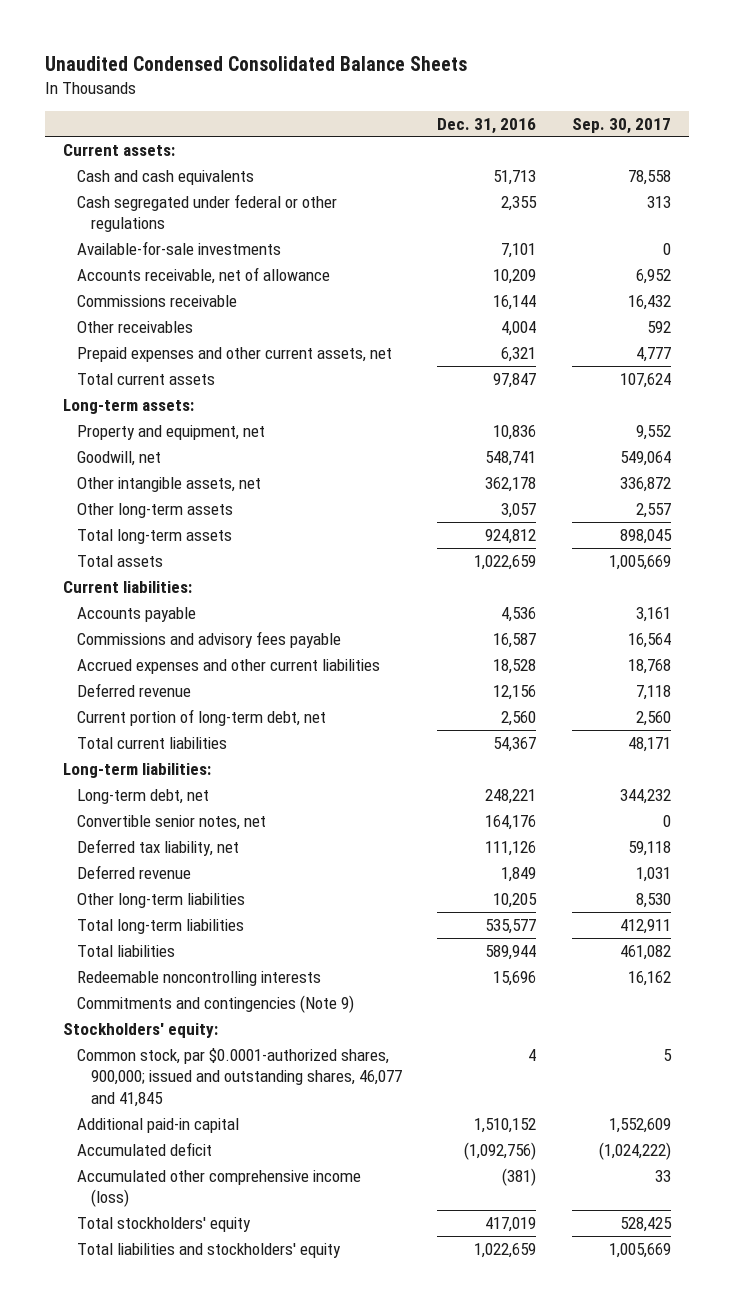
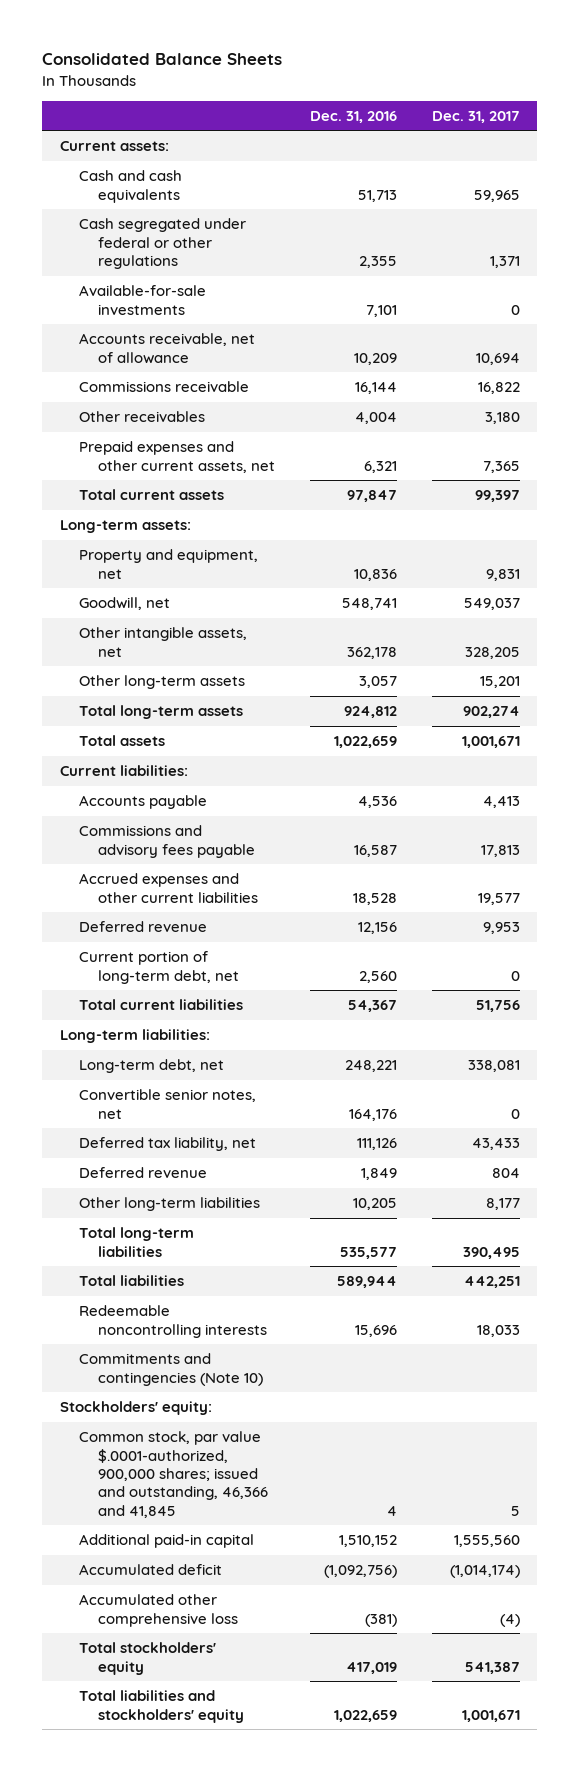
[44,56,467,72] Unaudited Condensed Consolidated Balance Sheets -> [42,53,283,66] Consolidated Balance Sheets
[571,117,671,134] Sep. 30, 2017 -> none
none -> [431,110,520,123] Dec. 31, 2017
[76,994,354,1013] Commitments and contingencies (Note 9) -> [78,1353,263,1386] Commitments and contingencies (Note 10)
[76,1047,402,1108] Common stock, par $0.0001-authorized shares, 900,000; issued and outstanding shares, 46,077 and 41,845 -> [78,1431,268,1518] Common stock, par value $.0001-authorized, 900,000 shares; issued and outstanding, 46,366 and 41,845
[76,1169,361,1208] Accumulated other comprehensive income (loss) -> [78,1594,238,1627] Accumulated other comprehensive loss

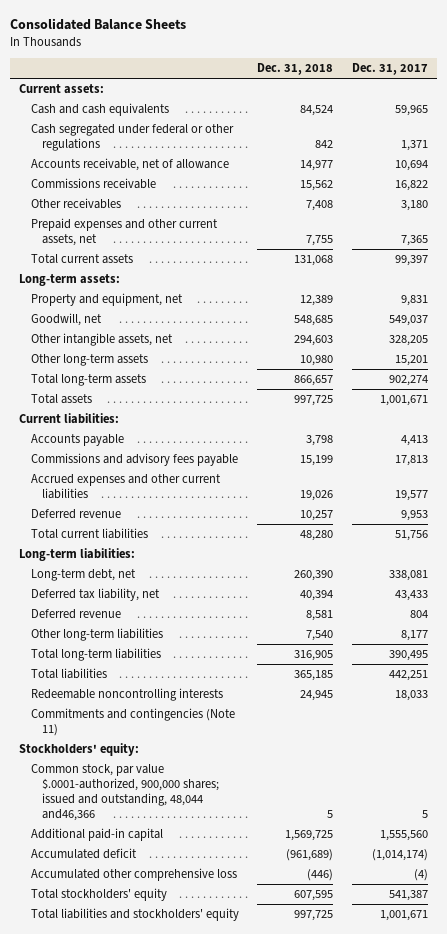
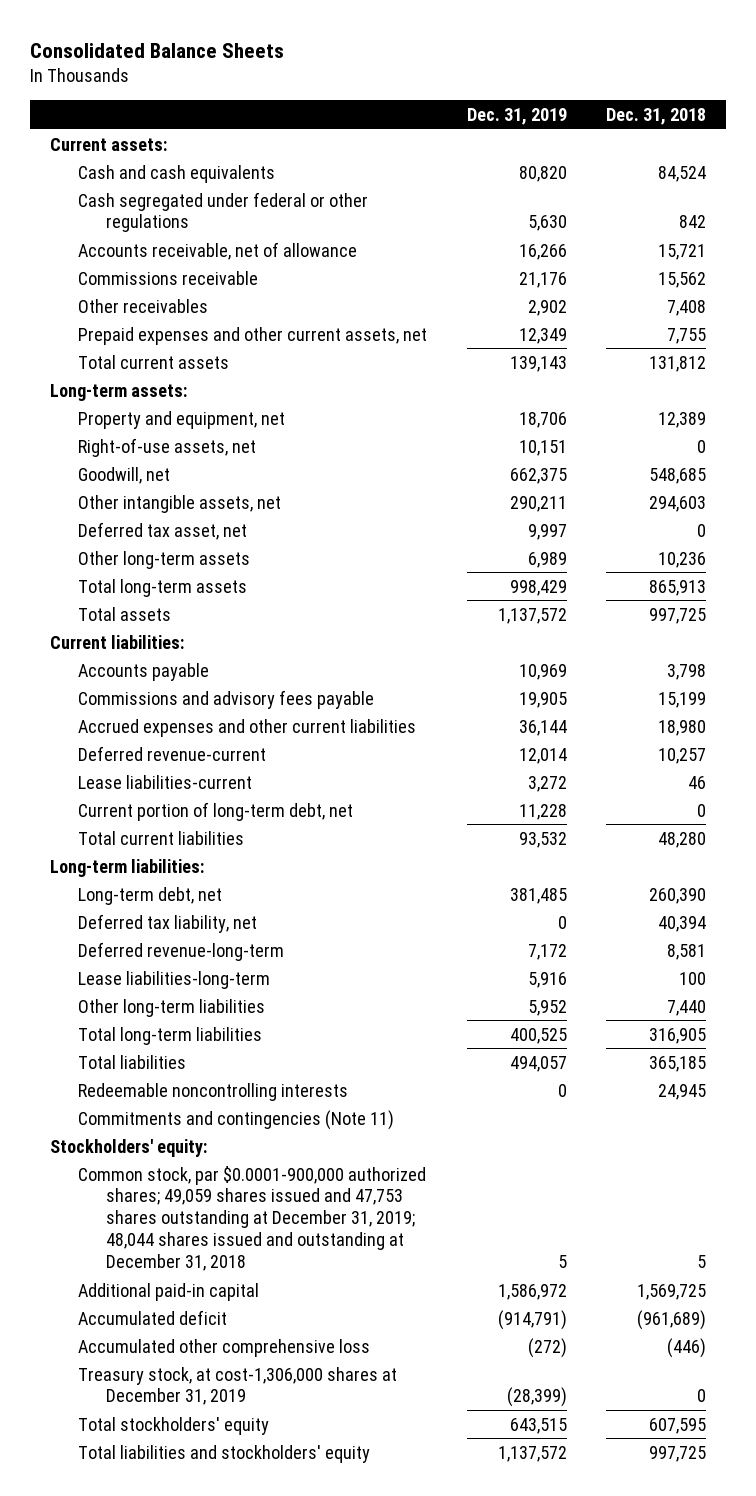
[351,63,428,76] Dec. 31, 2017 -> none
none -> [466,107,567,125] Dec. 31, 2019
[300,160,334,172] 14,977 -> [658,243,707,260] 15,721
[294,255,334,267] 131,068 -> [649,355,707,372] 131,812
none -> [77,437,256,457] Right-of-use assets, net
none -> [77,521,247,540] Deferred tax asset, net
[300,355,334,367] 10,980 -> [658,551,707,568] 10,236
[294,375,334,387] 866,657 -> [649,579,707,596] 865,913
[300,489,334,501] 19,026 -> [658,719,707,736] 18,980
[30,509,121,520] Deferred revenue -> [77,745,266,761] Deferred revenue-current
none -> [77,774,252,789] Lease liabilities-current
none -> [77,801,353,821] Current portion of long-term debt, net
[30,609,121,620] Deferred revenue -> [77,941,284,961] Deferred revenue-long-term
none -> [77,970,270,989] Lease liabilities-long-term
[306,630,334,642] 7,540 -> [667,999,707,1016] 7,440
[30,764,219,821] Common stock, par value $.0001-authorized, 900,000 shares; issued and outstanding, 48,044 and46,366 -> [77,1165,426,1272] Common stock, par $0.0001-900,000 authorized shares; 49,059 shares issued and 47,753 shares outstanding at December 31, 2019; 48,044 shares issued and outstanding at December 31, 2018
none -> [77,1366,397,1406] Treasury stock, at cost-1,306,000 shares at December 31, 2019

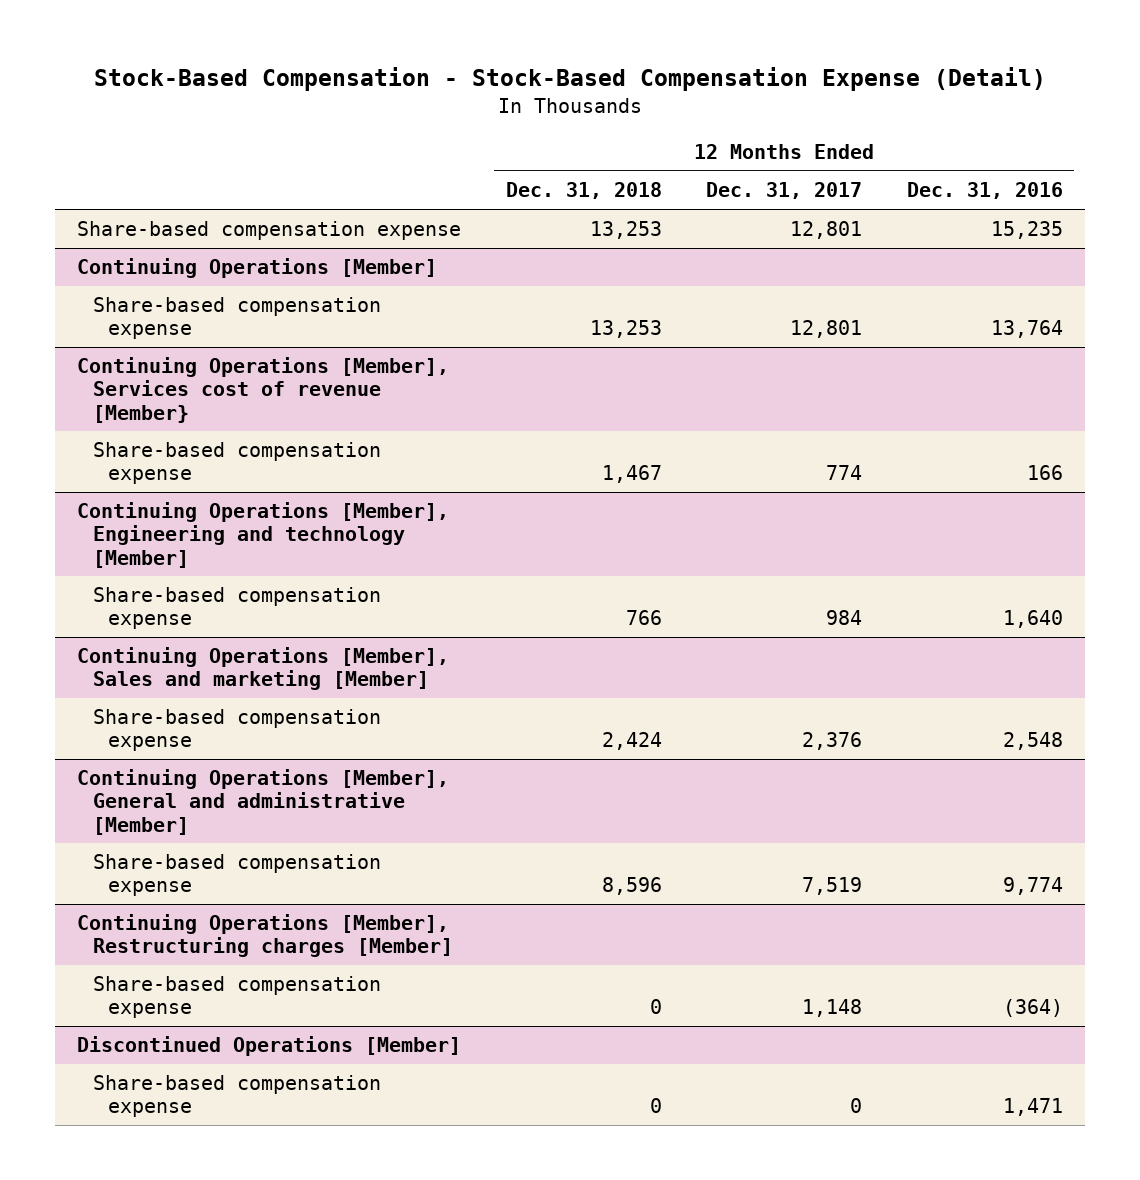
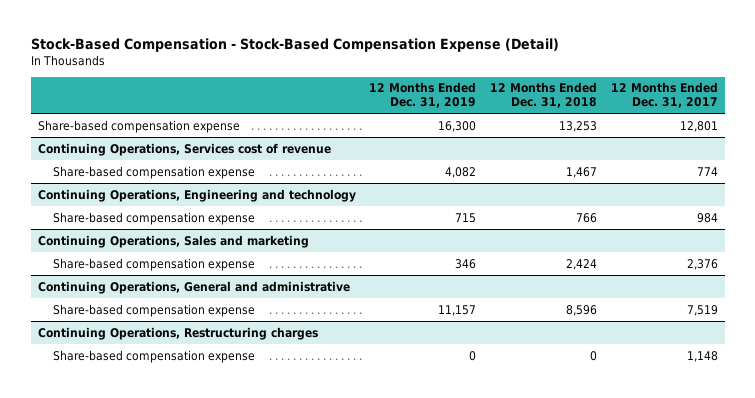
[906,182,1063,200] Dec. 31, 2016 -> none
none -> [369,82,477,108] 12 Months Ended Dec. 31, 2019
[77,258,438,279] Continuing Operations [Member] -> none
[92,297,381,340] Share-based compensation expense -> none
[77,357,450,423] Continuing Operations [Member], Services cost of revenue [Member} -> [37,142,331,156] Continuing Operations, Services cost of revenue
[77,502,450,568] Continuing Operations [Member], Engineering and technology [Member] -> [37,188,356,202] Continuing Operations, Engineering and technology
[77,647,450,691] Continuing Operations [Member], Sales and marketing [Member] -> [37,234,309,248] Continuing Operations, Sales and marketing
[77,769,450,835] Continuing Operations [Member], General and administrative [Member] -> [37,280,350,294] Continuing Operations, General and administrative
[77,914,453,958] Continuing Operations [Member], Restructuring charges [Member] -> [37,326,318,340] Continuing Operations, Restructuring charges
[77,1036,462,1057] Discontinued Operations [Member] -> none
[92,1075,381,1118] Share-based compensation expense -> none

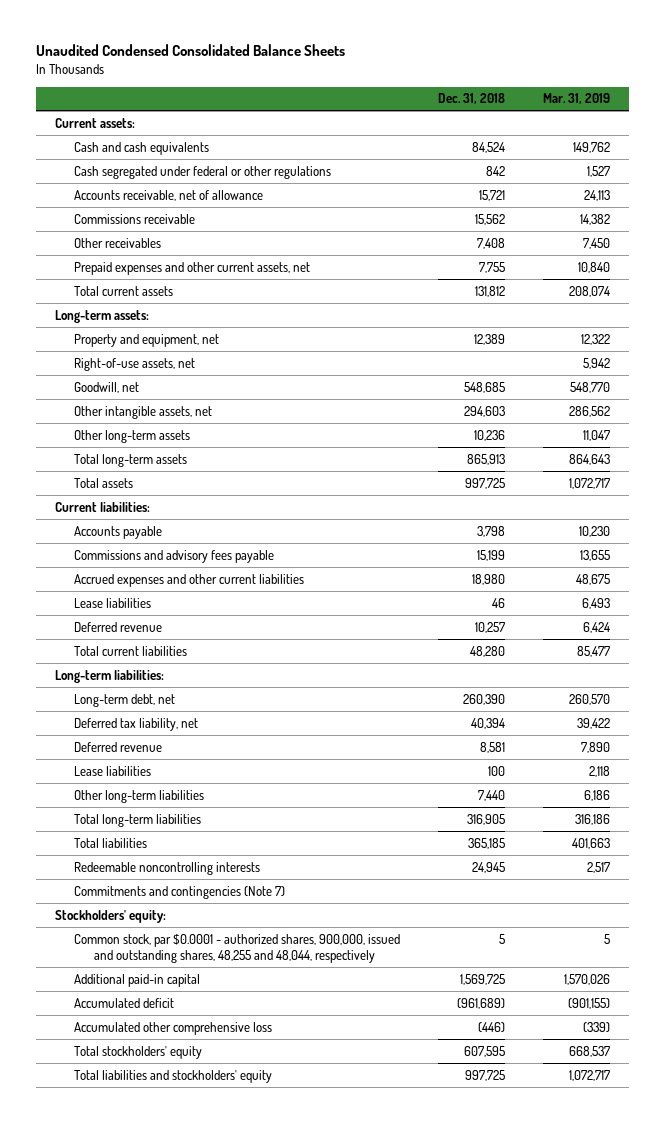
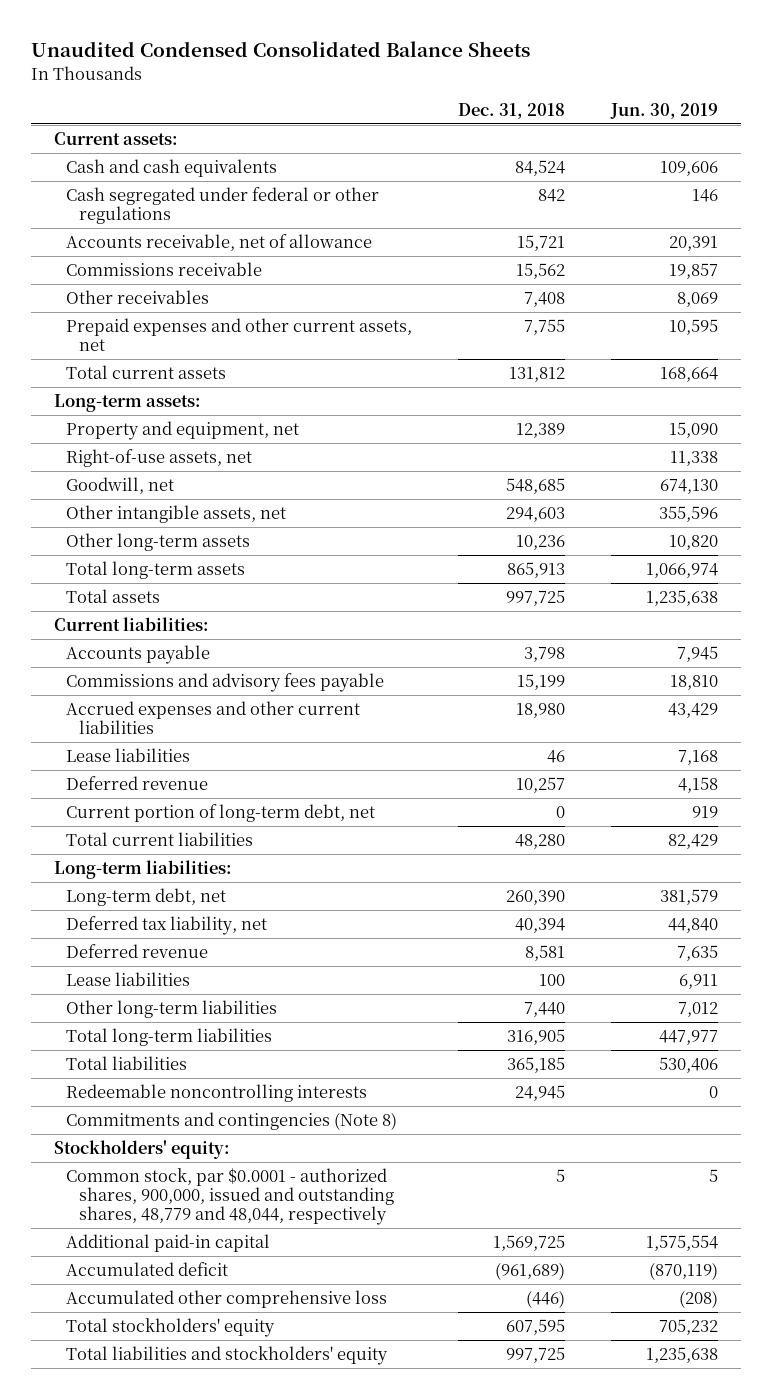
[543,93,611,105] Mar. 31, 2019 -> none
none -> [610,103,719,120] Jun. 30, 2019
none -> [66,803,376,822] Current portion of long-term debt, net
[74,885,286,899] Commitments and contingencies (Note 7) -> [66,1111,398,1130] Commitments and contingencies (Note 8)
[74,933,401,964] Common stock, par $0.0001 - authorized shares, 900,000, issued and outstanding shares, 48,255 and 48,044, respectively -> [66,1167,394,1226] Common stock, par $0.0001 - authorized shares, 900,000, issued and outstanding shares, 48,779 and 48,044, respectively

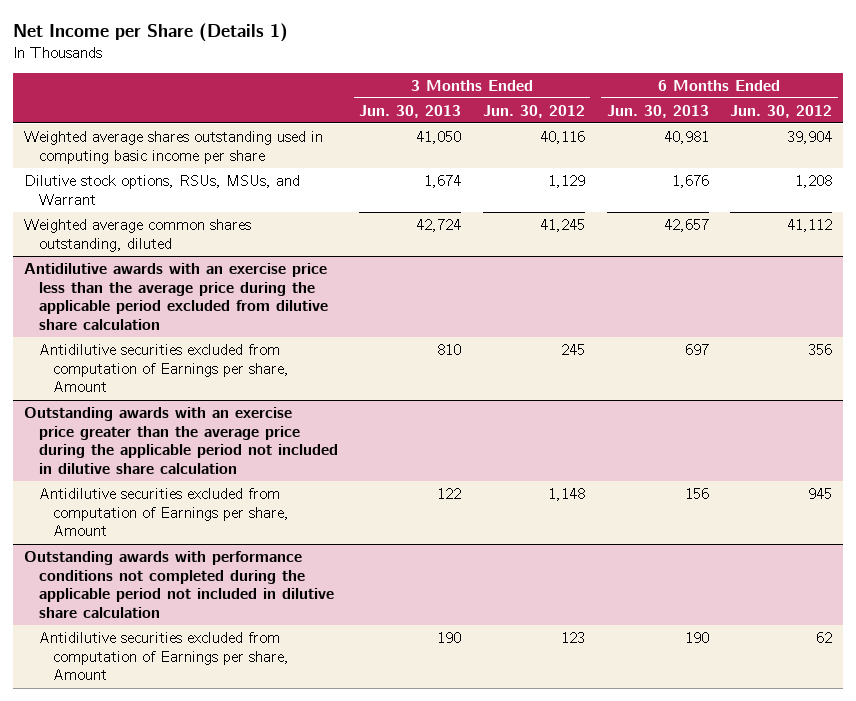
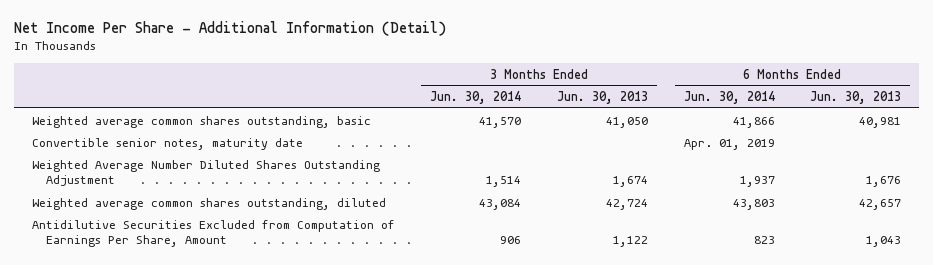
[13,23,289,43] Net Income per Share (Details 1) -> [13,21,446,37] Net Income Per Share - Additional Information (Detail)
[483,104,586,118] Jun. 30, 2012 -> none
[730,104,833,118] Jun. 30, 2012 -> none
none -> [430,91,522,105] Jun. 30, 2014
none -> [683,91,775,105] Jun. 30, 2014
[24,130,324,164] Weighted average shares outstanding used in computing basic income per share -> [31,115,371,128] Weighted average common shares outstanding, basic
none -> [31,137,303,150] Convertible senior notes, maturity date
[24,174,301,205] Dilutive stock options, RSUs, MSUs, and Warrant -> [31,159,380,186] Weighted Average Number Diluted Shares Outstanding Adjustment
[24,262,328,331] Antidilutive awards with an exercise price less than the average price during the applicable period excluded from dilutive share calculation -> none
[24,406,338,475] Outstanding awards with an exercise price greater than the average price during the applicable period not included in dilutive share calculation -> none
[38,487,290,537] Antidilutive securities excluded from computation of Earnings per share, Amount -> none
[24,550,334,619] Outstanding awards with performance conditions not completed during the applicable period not included in dilutive share calculation -> none
[38,631,290,681] Antidilutive securities excluded from computation of Earnings per share, Amount -> none
[38,343,290,393] Antidilutive securities excluded from computation of Earnings per share, Amount -> [31,219,395,247] Antidilutive Securities Excluded from Computation of Earnings Per Share, Amount
[437,343,462,355] 810 -> [612,235,648,247] 1,122
[684,343,709,355] 697 -> [866,235,902,247] 1,043

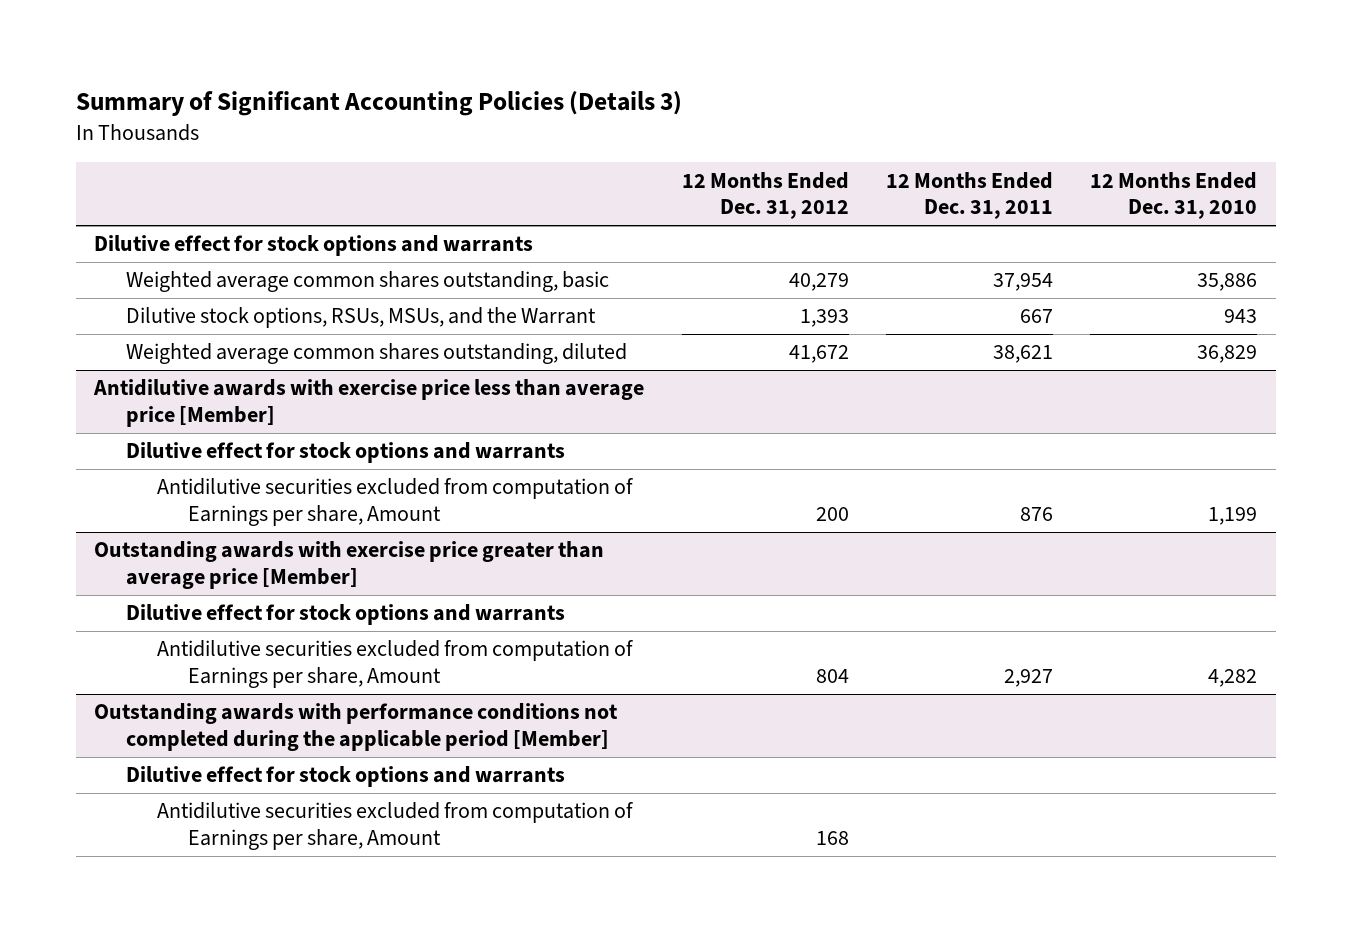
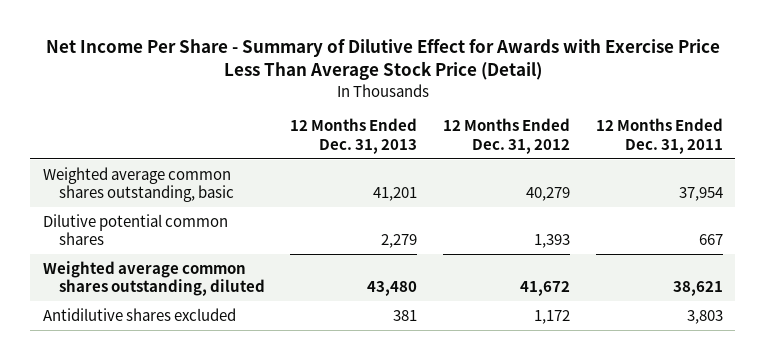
[75,91,682,117] Summary of Significant Accounting Policies (Details 3) -> [45,39,720,81] Net Income Per Share - Summary of Dilutive Effect for Awards with Exercise Price Less Than Average Stock Price (Detail)
[1090,171,1258,220] 12 Months Ended Dec. 31, 2010 -> none
none -> [290,118,418,154] 12 Months Ended Dec. 31, 2013
[94,235,534,257] Dilutive effect for stock options and warrants -> none
[125,307,596,329] Dilutive stock options, RSUs, MSUs, and the Warrant -> [42,213,228,246] Dilutive potential common shares
[93,379,645,428] Antidilutive awards with exercise price less than average price [Member] -> none
[125,442,565,464] Dilutive effect for stock options and warrants -> none
[156,478,634,527] Antidilutive securities excluded from computation of Earnings per share, Amount -> none
[94,541,605,590] Outstanding awards with exercise price greater than average price [Member] -> none
[125,604,565,626] Dilutive effect for stock options and warrants -> none
[156,640,634,689] Antidilutive securities excluded from computation of Earnings per share, Amount -> none
[94,703,619,752] Outstanding awards with performance conditions not completed during the applicable period [Member] -> none
[125,766,565,788] Dilutive effect for stock options and warrants -> none
[156,802,634,851] Antidilutive securities excluded from computation of Earnings per share, Amount -> none
none -> [42,307,236,321] Antidilutive shares excluded

